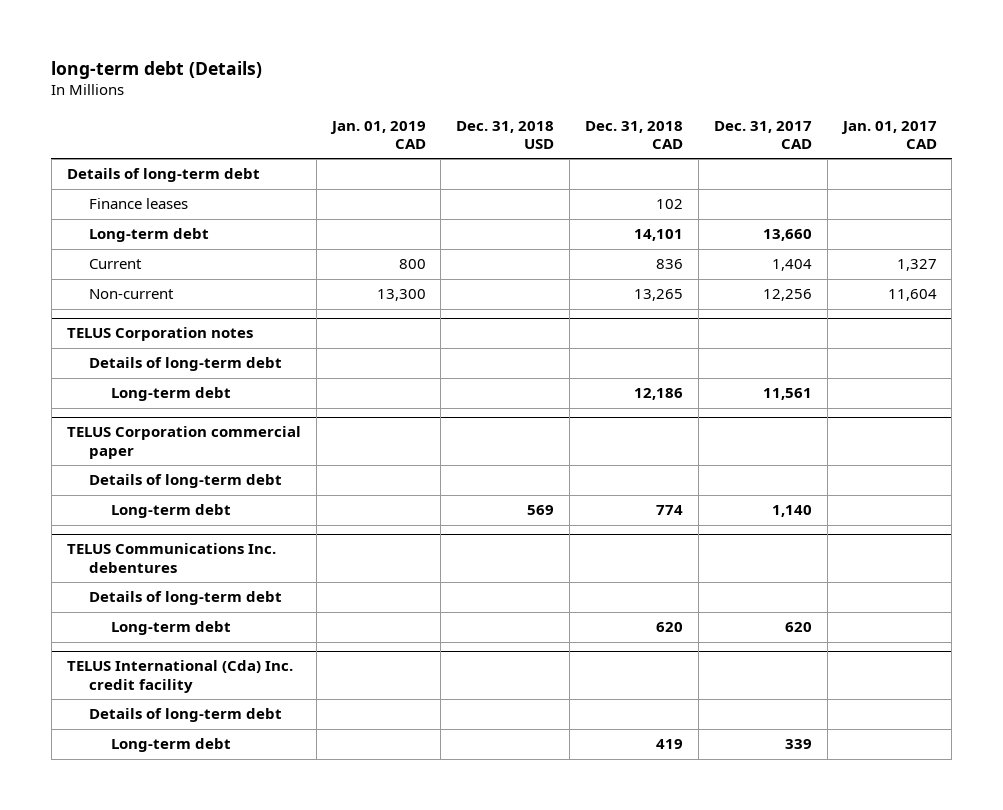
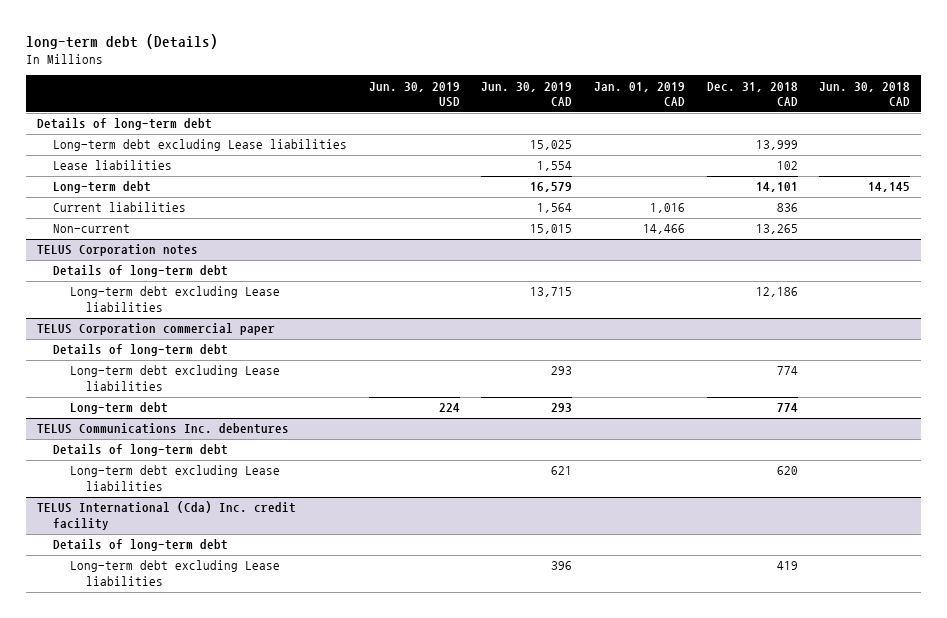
[456,120,555,149] Dec. 31, 2018 USD -> none
[713,120,812,149] Dec. 31, 2017 CAD -> none
[840,120,937,149] Jan. 01, 2017 CAD -> none
none -> [368,81,460,108] Jun. 30, 2019 USD
none -> [481,81,573,107] Jun. 30, 2019 CAD
none -> [819,81,911,107] Jun. 30, 2018 CAD
[88,198,188,210] Finance leases -> none
none -> [53,139,348,152] Long-term debt excluding Lease liabilities
none -> [53,160,173,171] Lease liabilities
[88,259,142,270] Current -> [53,202,187,213] Current liabilities
[398,259,426,270] 800 -> [649,203,685,214] 1,016
[376,289,426,302] 13,300 -> [642,224,685,235] 14,466
[110,387,231,402] Long-term debt -> [69,286,280,313] Long-term debt excluding Lease liabilities
none -> [69,365,280,392] Long-term debt excluding Lease liabilities
[110,621,231,636] Long-term debt -> [69,465,280,492] Long-term debt excluding Lease liabilities
[110,738,231,753] Long-term debt -> [69,560,280,587] Long-term debt excluding Lease liabilities

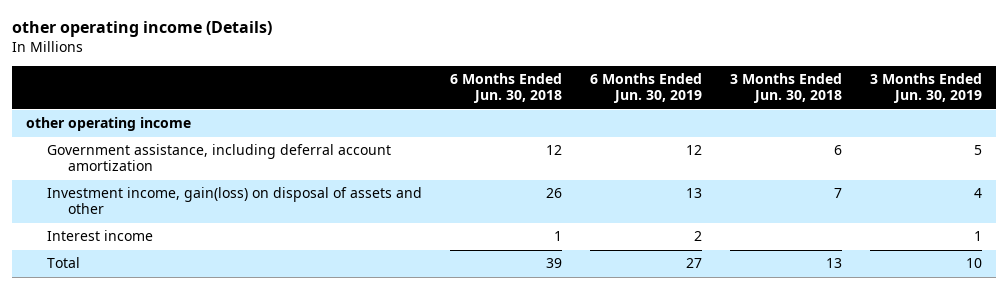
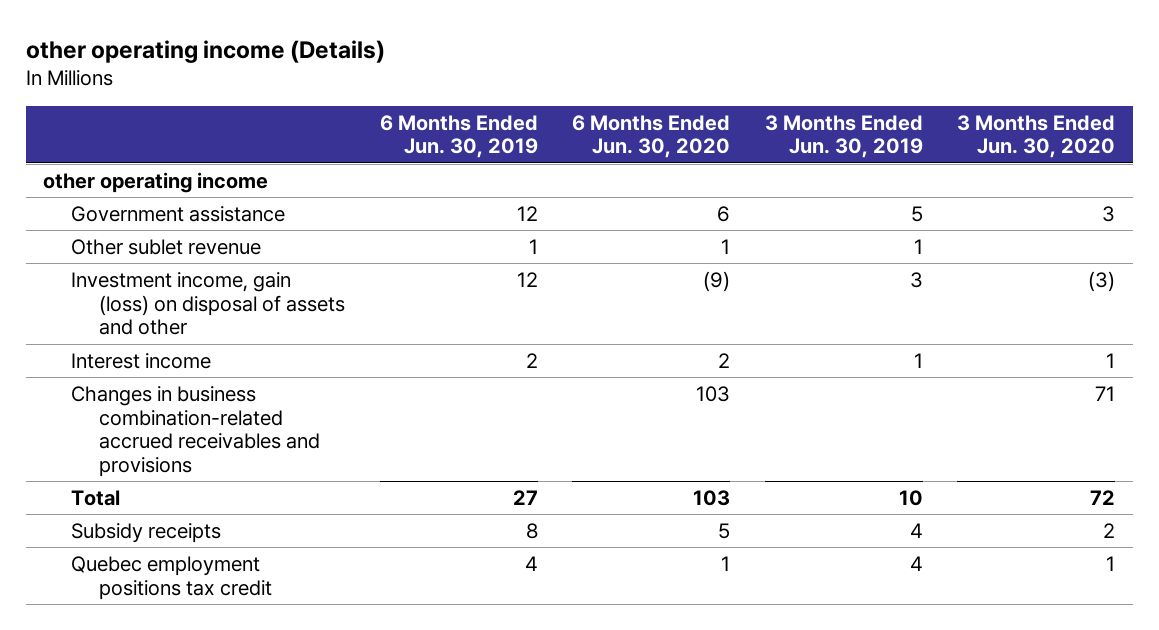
[449,73,562,104] 6 Months Ended Jun. 30, 2018 -> none
[729,73,842,104] 3 Months Ended Jun. 30, 2018 -> none
none -> [572,114,731,159] 6 Months Ended Jun. 30, 2020
none -> [957,114,1116,159] 3 Months Ended Jun. 30, 2020
[46,144,391,172] Government assistance, including deferral account amortization -> [71,205,286,222] Government assistance
none -> [71,238,262,255] Other sublet revenue
[46,187,422,215] Investment income, gain(loss) on disposal of assets and other -> [71,271,346,336] Investment income, gain (loss) on disposal of assets and other
[685,188,702,199] 13 -> [516,271,538,287] 12
[974,188,983,199] 4 -> [909,271,923,288] 3
none -> [71,385,321,477] Changes in business combination-related accrued receivables and provisions
none -> [71,522,222,543] Subsidy receipts
none -> [71,555,273,600] Quebec employment positions tax credit

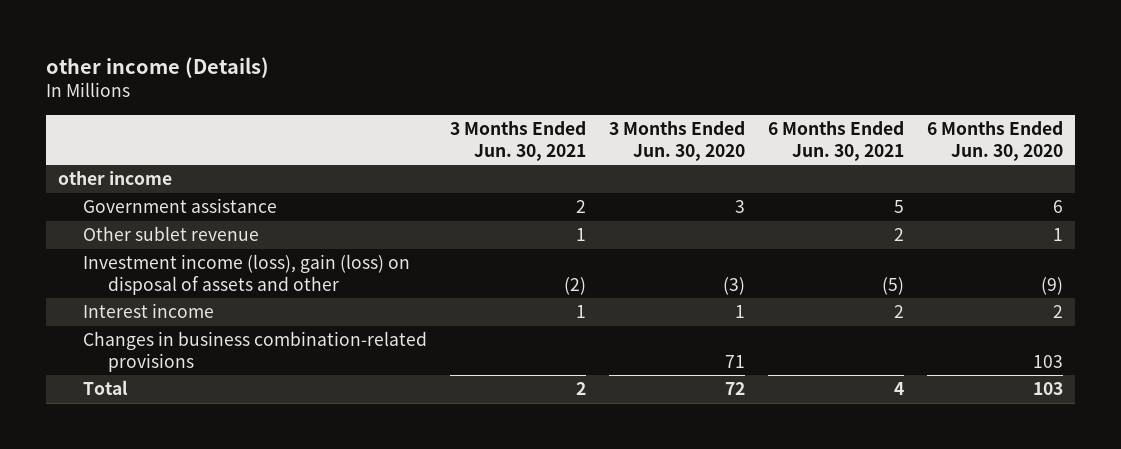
[26,39,386,63] other operating income (Details) -> [46,56,270,78] other income (Details)
[379,114,538,159] 6 Months Ended Jun. 30, 2019 -> none
[764,114,923,159] 3 Months Ended Jun. 30, 2019 -> none
none -> [450,121,587,161] 3 Months Ended Jun. 30, 2021
none -> [768,121,905,161] 6 Months Ended Jun. 30, 2021
[43,171,269,193] other operating income -> [58,171,173,186] other income
[71,271,346,336] Investment income, gain (loss) on disposal of assets and other -> [82,254,410,295] Investment income (loss), gain (loss) on disposal of assets and other
[71,385,321,477] Changes in business combination-related accrued receivables and provisions -> [82,331,427,372] Changes in business combination-related provisions
[71,522,222,543] Subsidy receipts -> none
[71,555,273,600] Quebec employment positions tax credit -> none

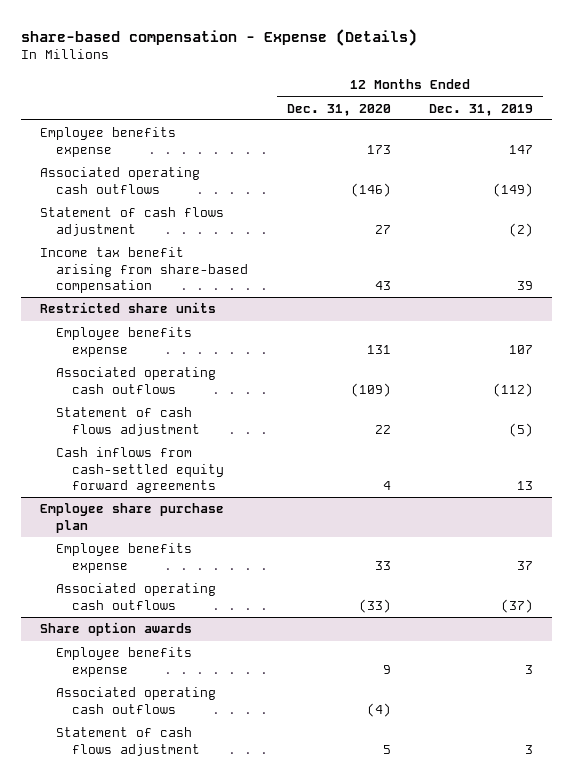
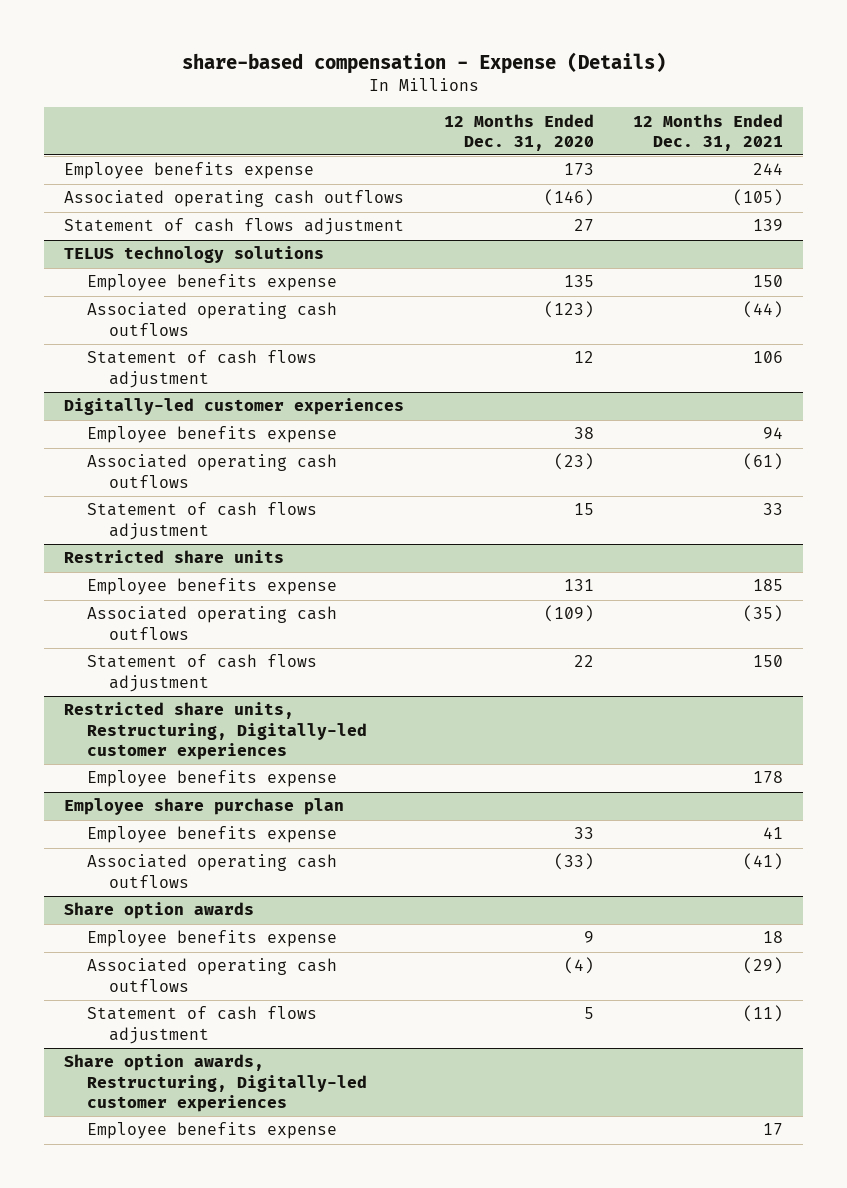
[429,103,534,116] Dec. 31, 2019 -> none
none -> [633,113,784,151] 12 Months Ended Dec. 31, 2021
[40,247,249,294] Income tax benefit arising from share-based compensation -> none
none -> [63,246,324,264] TELUS technology solutions
none -> [86,274,337,292] Employee benefits expense
none -> [86,302,337,336] Associated operating cash outflows
none -> [86,350,317,388] Statement of cash flows adjustment
none -> [63,398,404,416] Digitally-led customer experiences
none -> [86,426,337,444] Employee benefits expense
none -> [86,454,337,488] Associated operating cash outflows
none -> [86,502,317,540] Statement of cash flows adjustment
[56,447,225,494] Cash inflows from cash-settled equity forward agreements -> none
none -> [63,702,367,761] Restricted share units, Restructuring, Digitally-led customer experiences
none -> [86,770,337,788] Employee benefits expense
none -> [63,1054,367,1113] Share option awards, Restructuring, Digitally-led customer experiences
none -> [86,1122,337,1140] Employee benefits expense

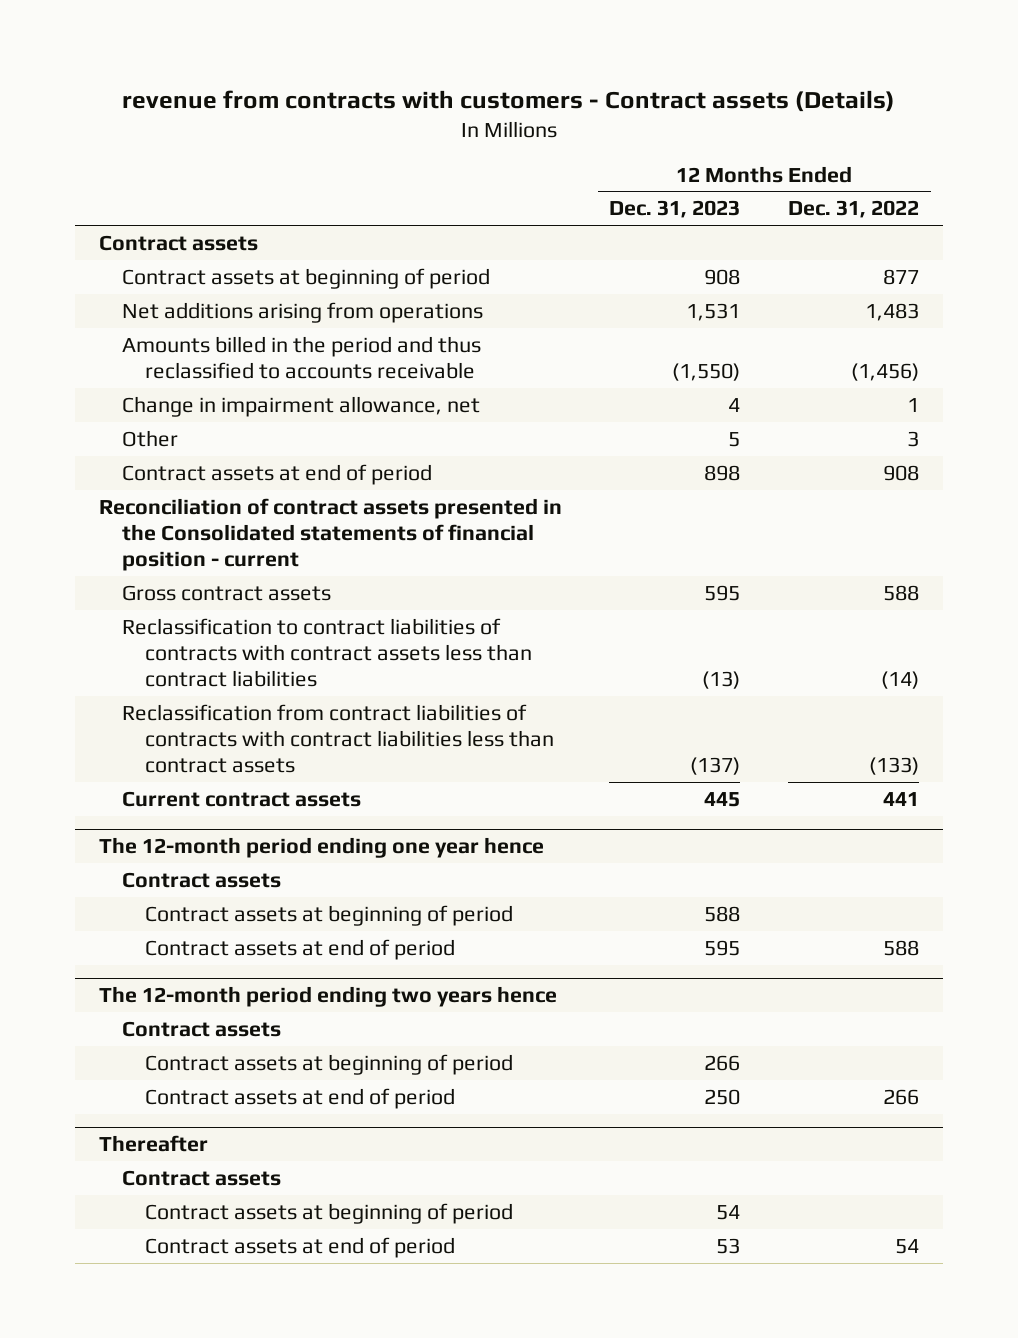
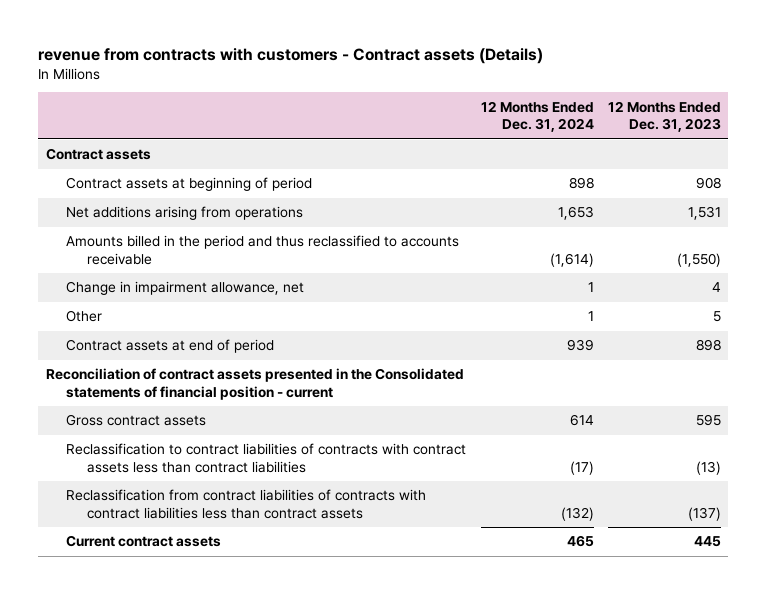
[788,200,920,219] Dec. 31, 2022 -> none
none -> [480,100,594,133] 12 Months Ended Dec. 31, 2024
[98,836,544,858] The 12-month period ending one year hence -> none
[121,871,281,888] Contract assets -> none
[144,904,513,926] Contract assets at beginning of period -> none
[144,938,455,960] Contract assets at end of period -> none
[98,985,557,1007] The 12-month period ending two years hence -> none
[121,1020,281,1037] Contract assets -> none
[144,1053,513,1075] Contract assets at beginning of period -> none
[144,1087,455,1109] Contract assets at end of period -> none
[98,1134,208,1152] Thereafter -> none
[121,1169,281,1186] Contract assets -> none
[144,1202,513,1224] Contract assets at beginning of period -> none
[144,1236,455,1258] Contract assets at end of period -> none

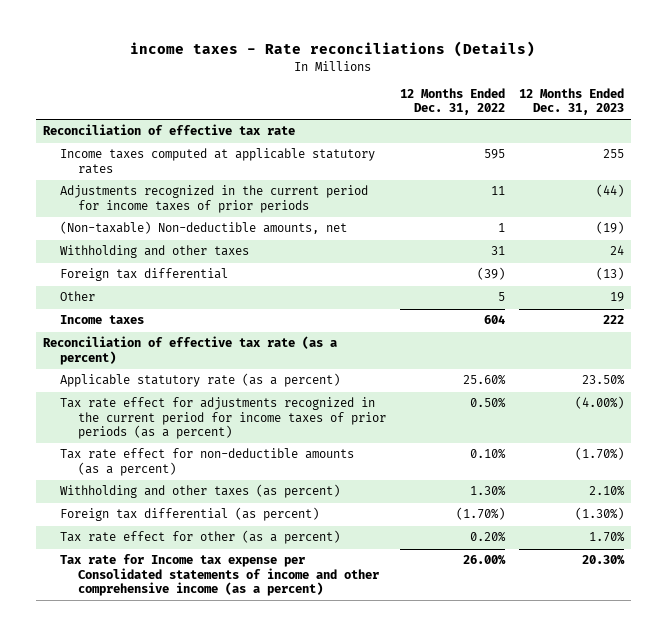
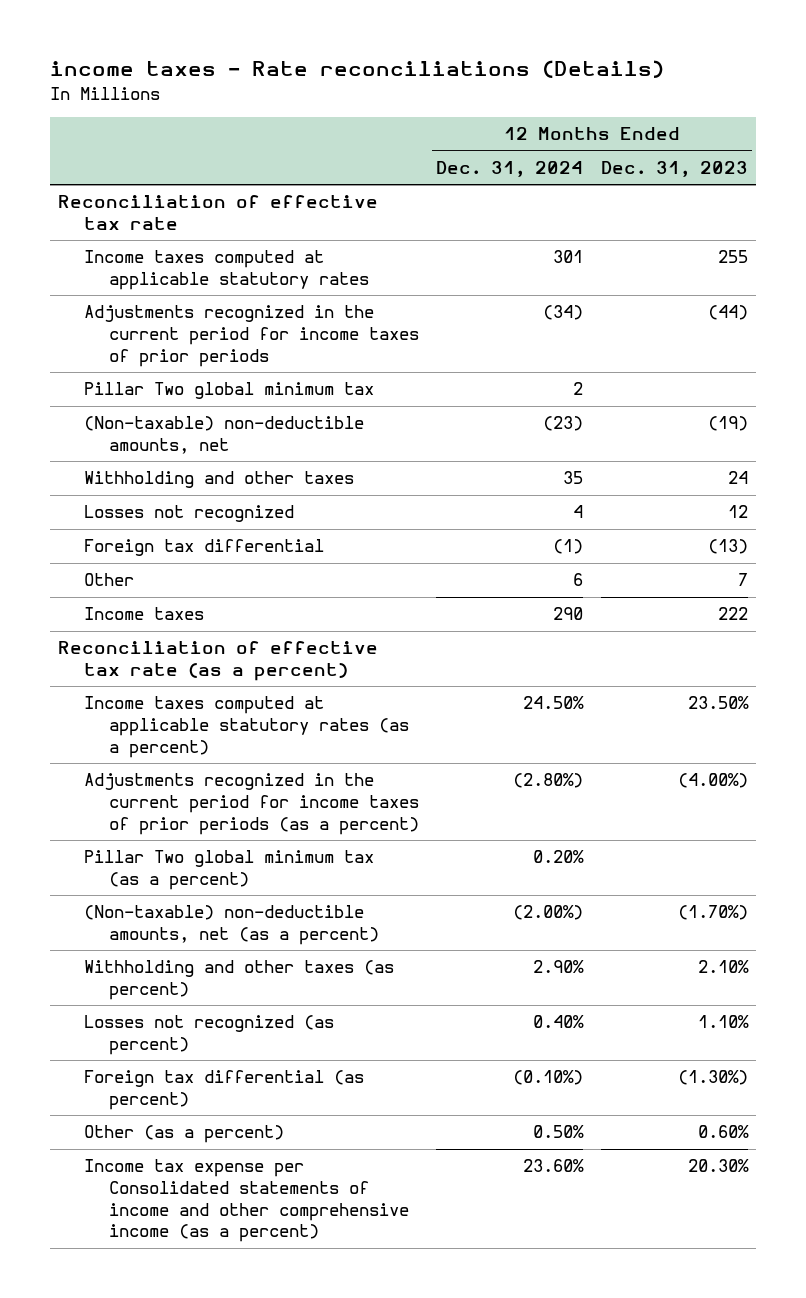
[400,88,506,116] 12 Months Ended Dec. 31, 2022 -> none
none -> [436,160,584,177] Dec. 31, 2024
none -> [83,382,374,400] Pillar Two global minimum tax
[60,221,348,235] (Non-taxable) Non-deductible amounts, net -> [83,416,364,455] (Non-taxable) non-deductible amounts, net
none -> [83,505,294,523] Losses not recognized
[610,292,625,303] 19 -> [737,573,748,587] 7
[60,373,341,388] Applicable statutory rate (as a percent) -> [83,696,409,758] Income taxes computed at applicable statutory rates (as a percent)
[60,397,387,439] Tax rate effect for adjustments recognized in the current period for income taxes of prior periods (as a percent) -> [83,773,419,835] Adjustments recognized in the current period for income taxes of prior periods (as a percent)
none -> [83,850,374,891] Pillar Two global minimum tax (as a percent)
[60,448,355,476] Tax rate effect for non-deductible amounts (as a percent) -> [83,905,379,946] (Non-taxable) non-deductible amounts, net (as a percent)
none -> [83,1015,334,1056] Losses not recognized (as percent)
[60,530,341,545] Tax rate effect for other (as a percent) -> [83,1125,284,1144] Other (as a percent)
[589,531,626,543] 1.70% -> [697,1125,749,1139] 0.60%
[60,554,380,596] Tax rate for Income tax expense per Consolidated statements of income and other comprehensive income (as a percent) -> [83,1159,409,1243] Income tax expense per Consolidated statements of income and other comprehensive income (as a percent)

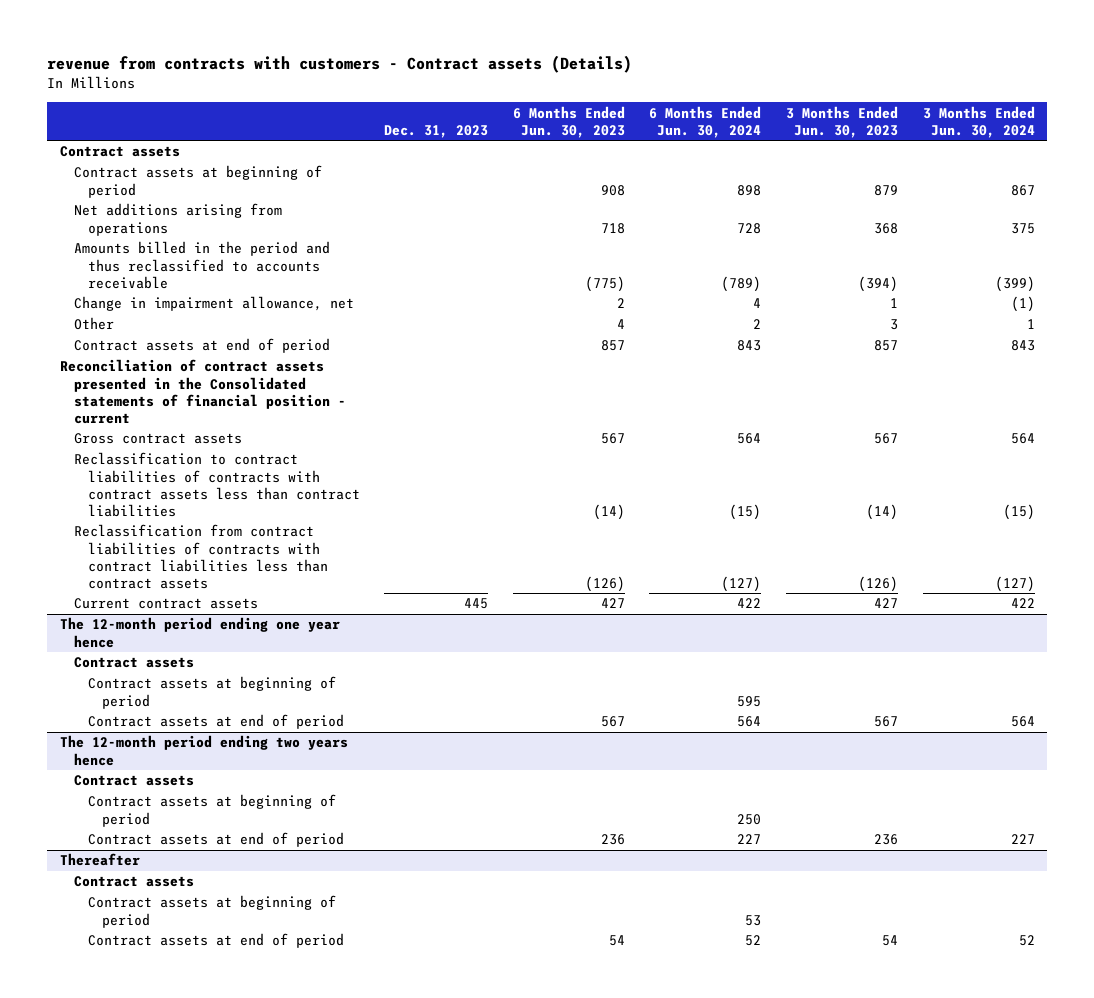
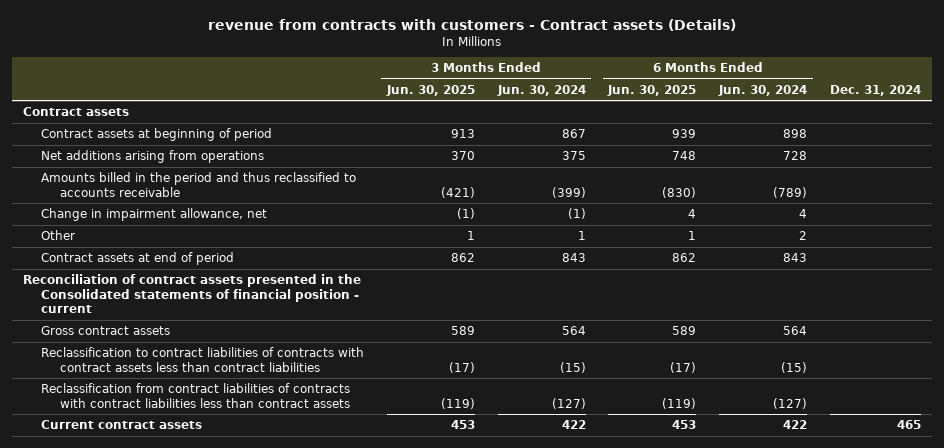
[384,124,489,138] Dec. 31, 2023 -> none
[512,105,625,138] 6 Months Ended Jun. 30, 2023 -> none
[786,105,899,138] 3 Months Ended Jun. 30, 2023 -> none
none -> [386,84,476,96] Jun. 30, 2025
none -> [607,84,697,96] Jun. 30, 2025
none -> [829,84,921,96] Dec. 31, 2024
[59,617,340,648] The 12-month period ending one year hence -> none
[73,657,194,669] Contract assets -> none
[87,676,336,709] Contract assets at beginning of period -> none
[87,714,344,730] Contract assets at end of period -> none
[59,735,348,766] The 12-month period ending two years hence -> none
[73,775,194,787] Contract assets -> none
[87,794,336,827] Contract assets at beginning of period -> none
[87,832,344,848] Contract assets at end of period -> none
[59,853,140,867] Thereafter -> none
[73,876,194,888] Contract assets -> none
[87,895,336,928] Contract assets at beginning of period -> none
[87,933,344,949] Contract assets at end of period -> none

